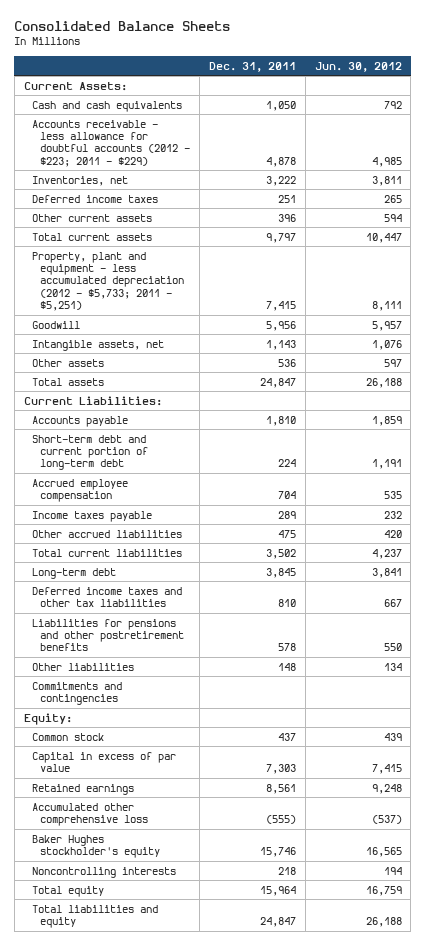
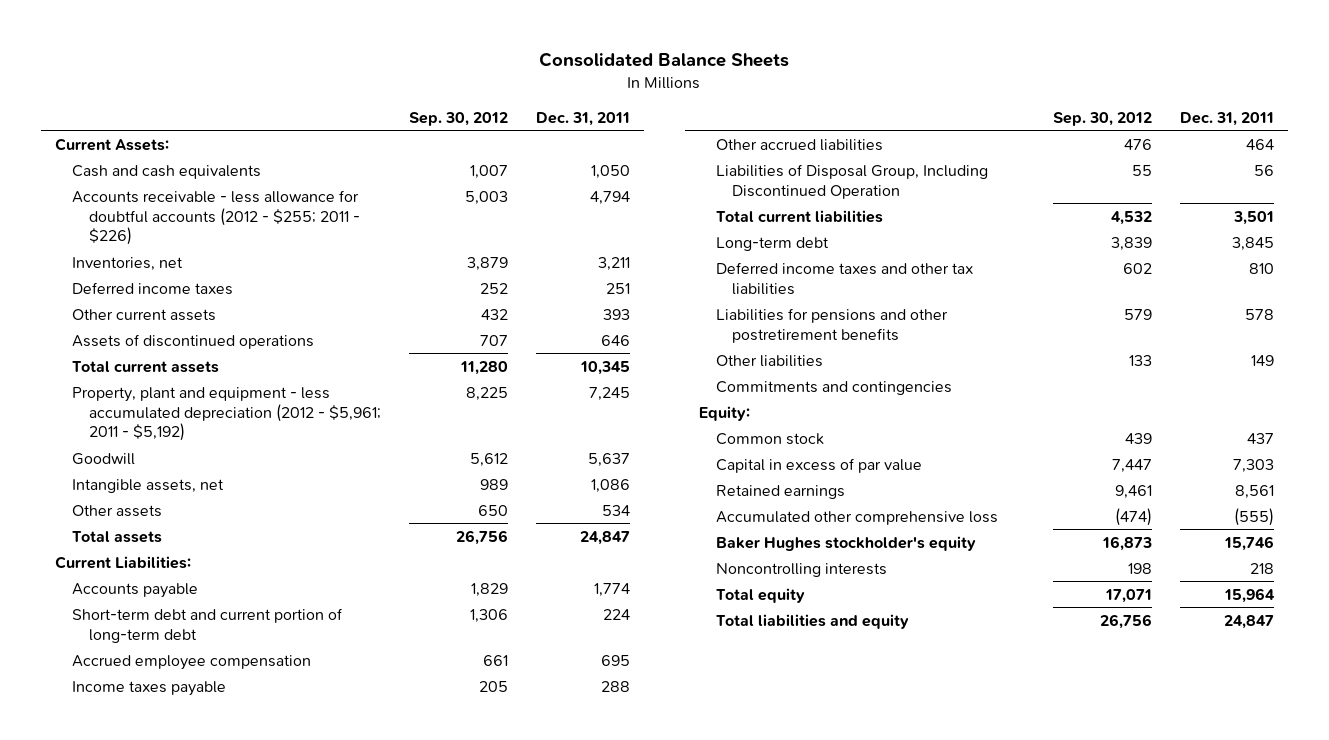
[314,61,402,72] Jun. 30, 2012 -> none
none -> [409,111,509,126] Sep. 30, 2012
[31,119,191,167] Accounts receivable - less allowance for doubtful accounts (2012 - $223; 2011 - $229) -> [72,189,360,246] Accounts receivable - less allowance for doubtful accounts (2012 - $255; 2011 - $226)
[265,156,296,167] 4,878 -> [590,190,631,205] 4,794
[265,175,296,186] 3,222 -> [598,256,631,271] 3,211
[277,213,296,222] 396 -> [603,308,631,320] 393
none -> [72,333,315,349] Assets of discontinued operations
[265,232,296,243] 9,797 -> [580,360,631,375] 10,345
[31,251,185,312] Property, plant and equipment - less accumulated depreciation (2012 - $5,733; 2011 - $5,251) -> [72,386,381,442] Property, plant and equipment - less accumulated depreciation (2012 - $5,961; 2011 - $5,192)
[265,301,296,312] 7,415 -> [589,386,631,401] 7,245
[265,320,296,331] 5,956 -> [588,452,631,467] 5,637
[265,339,296,350] 1,143 -> [591,478,631,493] 1,086
[277,358,296,367] 536 -> [602,504,631,516] 534
[265,415,296,426] 1,810 -> [594,582,631,597] 1,774
[277,490,296,499] 704 -> [601,654,631,666] 695
[277,510,296,519] 289 -> [601,680,631,692] 288
[277,529,296,538] 475 -> [1245,138,1274,150] 464
none -> [715,163,988,199] Liabilities of Disposal Group, Including Discontinued Operation
[265,548,296,559] 3,502 -> [1232,210,1274,225] 3,501
[277,662,296,671] 148 -> [1250,354,1274,366] 149

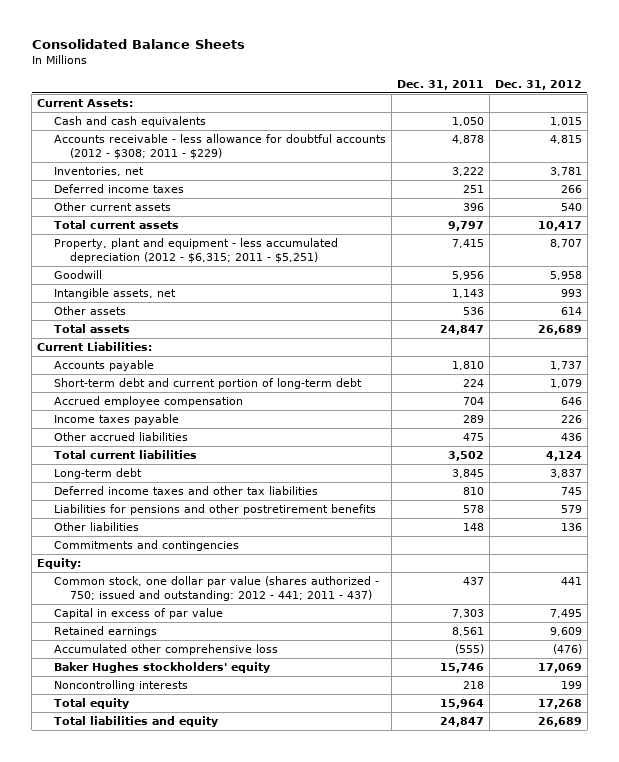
[409,111,509,126] Sep. 30, 2012 -> none
none -> [494,79,582,90] Dec. 31, 2012
[72,189,360,246] Accounts receivable - less allowance for doubtful accounts (2012 - $255; 2011 - $226) -> [53,133,386,160] Accounts receivable - less allowance for doubtful accounts (2012 - $308; 2011 - $229)
[590,190,631,205] 4,794 -> [451,134,484,144] 4,878
[598,256,631,271] 3,211 -> [451,166,484,176] 3,222
[72,333,315,349] Assets of discontinued operations -> none
[603,308,631,320] 393 -> [462,202,484,211] 396
[580,360,631,375] 10,345 -> [447,220,484,231] 9,797
[72,386,381,442] Property, plant and equipment - less accumulated depreciation (2012 - $5,961; 2011 - $5,192) -> [53,237,338,264] Property, plant and equipment - less accumulated depreciation (2012 - $6,315; 2011 - $5,251)
[589,386,631,401] 7,245 -> [451,238,484,248] 7,415
[588,452,631,467] 5,637 -> [451,270,484,280] 5,956
[591,478,631,493] 1,086 -> [451,288,484,298] 1,143
[602,504,631,516] 534 -> [462,306,484,315] 536
[594,582,631,597] 1,774 -> [451,360,484,370] 1,810
[715,163,988,199] Liabilities of Disposal Group, Including Discontinued Operation -> none
[601,654,631,666] 695 -> [462,396,484,405] 704
[601,680,631,692] 288 -> [462,414,484,423] 289
[1245,138,1274,150] 464 -> [462,432,484,441] 475
[1232,210,1274,225] 3,501 -> [447,450,484,461] 3,502
[1250,354,1274,366] 149 -> [462,522,484,531] 148
[715,432,824,445] Common stock -> [53,575,379,602] Common stock, one dollar par value (shares authorized - 750; issued and outstanding: 2012 - 441; 2011 - 437)
[715,535,976,551] Baker Hughes stockholder's equity -> [53,661,270,673] Baker Hughes stockholders' equity

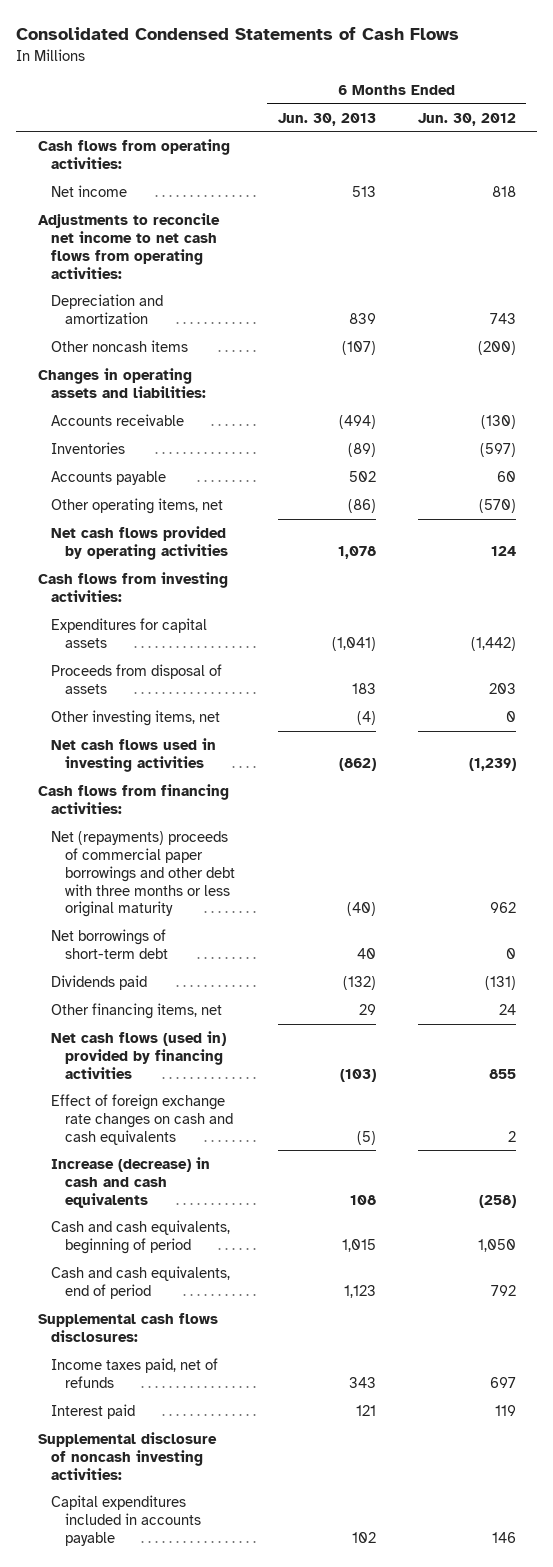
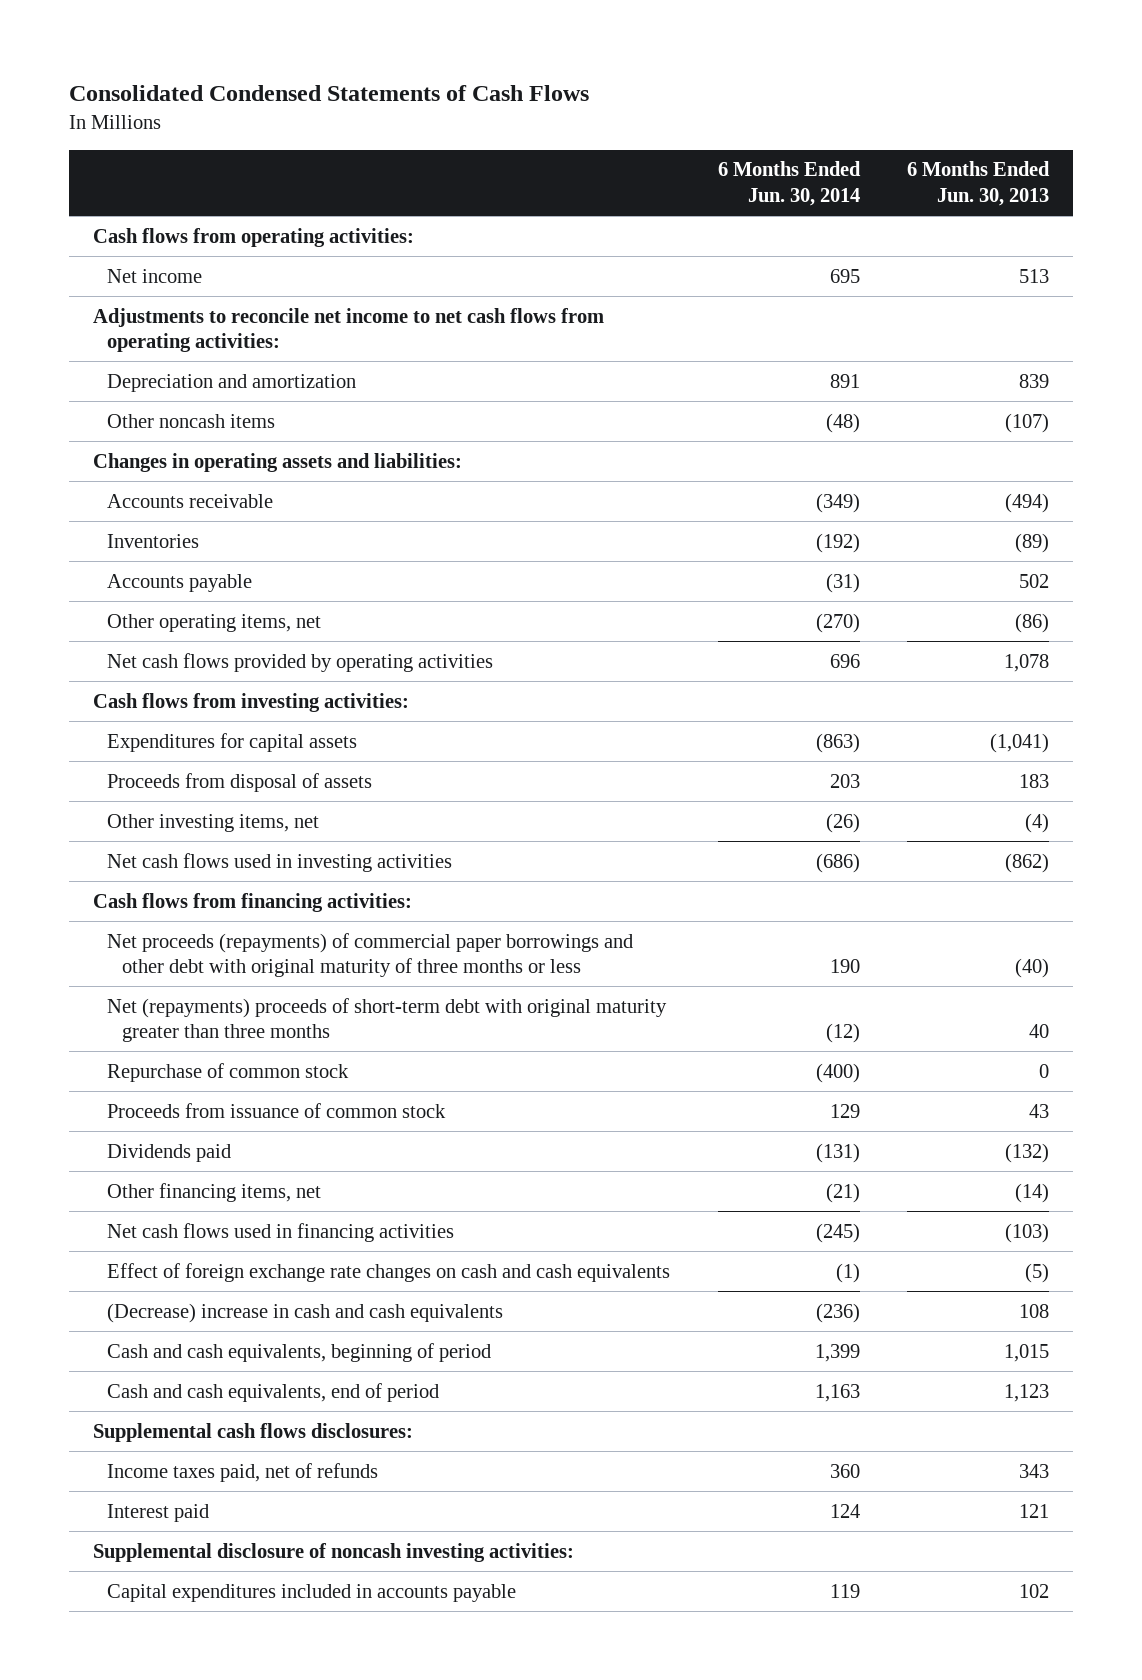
[417,112,516,126] Jun. 30, 2012 -> none
none -> [717,161,861,206] 6 Months Ended Jun. 30, 2014
[51,929,169,959] Net borrowings of short-term debt -> none
[51,831,236,918] Net (repayments) proceeds of commercial paper borrowings and other debt with three months or less original maturity -> [107,932,634,978] Net proceeds (repayments) of commercial paper borrowings and other debt with original maturity of three months or less
none -> [107,997,668,1043] Net (repayments) proceeds of short-term debt with original maturity greater than three months
none -> [107,1062,350,1082] Repurchase of common stock
none -> [107,1102,447,1118] Proceeds from issuance of common stock
[358,1004,376,1016] 29 -> [1014,1182,1049,1203] (14)
[51,1031,227,1079] Net cash flows (used in) provided by financing activities -> [107,1222,455,1242] Net cash flows used in financing activities
[51,1157,211,1208] Increase (decrease) in cash and cash equivalents -> [107,1302,504,1323] (Decrease) increase in cash and cash equivalents

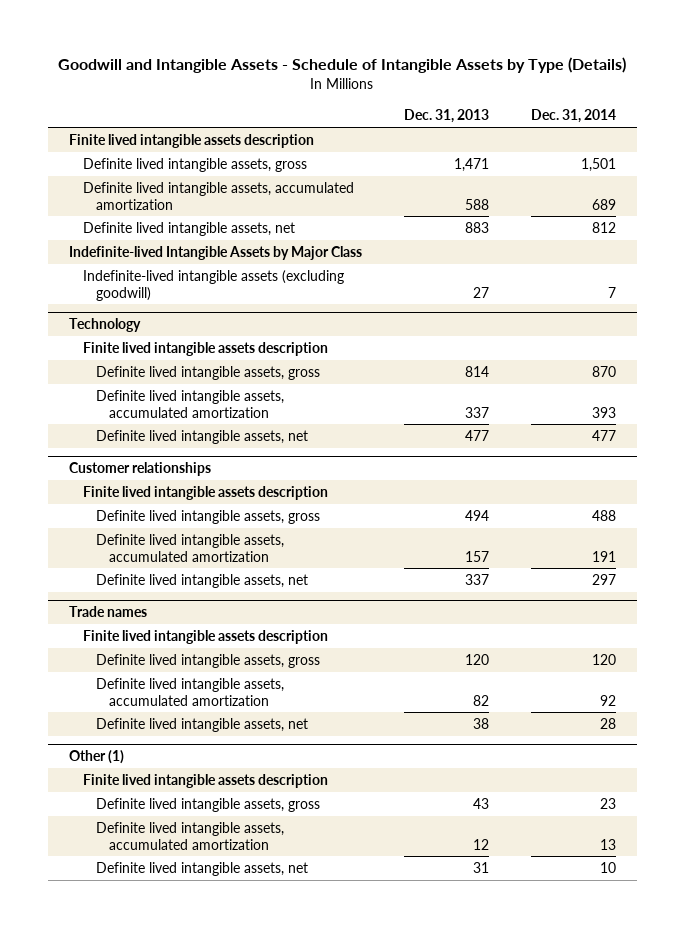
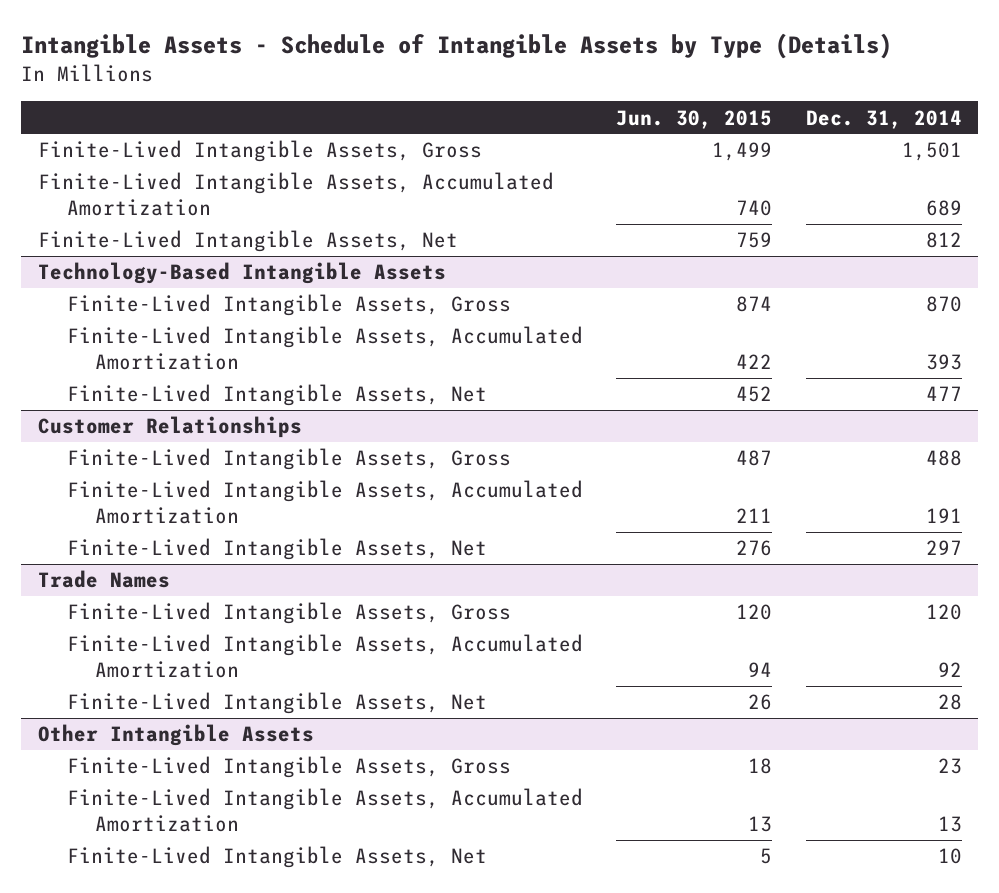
[58,57,627,74] Goodwill and Intangible Assets - Schedule of Intangible Assets by Type (Details) -> [21,33,893,60] Intangible Assets - Schedule of Intangible Assets by Type (Details)
[403,109,489,124] Dec. 31, 2013 -> none
none -> [616,109,773,129] Jun. 30, 2015
[69,133,315,148] Finite lived intangible assets description -> none
[69,245,363,260] Indefinite-lived Intangible Assets by Major Class -> none
[82,269,344,301] Indefinite-lived intangible assets (excluding goodwill) -> none
[69,318,142,333] Technology -> none
[82,341,328,356] Finite lived intangible assets description -> none
[82,485,328,500] Finite lived intangible assets description -> none
[82,629,328,644] Finite lived intangible assets description -> none
[82,773,328,788] Finite lived intangible assets description -> none
[82,157,307,172] Definite lived intangible assets, gross -> [37,140,482,163] Finite-Lived Intangible Assets, Gross
[82,181,354,210] Definite lived intangible assets, accumulated amortization -> [37,172,554,217] Finite-Lived Intangible Assets, Accumulated Amortization
[82,221,295,236] Definite lived intangible assets, net -> [37,230,458,253] Finite-Lived Intangible Assets, Net
none -> [37,262,446,285] Technology-Based Intangible Assets
[95,365,320,380] Definite lived intangible assets, gross -> [66,294,511,317] Finite-Lived Intangible Assets, Gross
[95,389,284,418] Definite lived intangible assets, accumulated amortization -> [66,326,583,371] Finite-Lived Intangible Assets, Accumulated Amortization
[95,429,308,444] Definite lived intangible assets, net -> [66,384,487,407] Finite-Lived Intangible Assets, Net
[69,462,212,477] Customer relationships -> [37,416,302,439] Customer Relationships
[95,509,320,524] Definite lived intangible assets, gross -> [66,448,511,471] Finite-Lived Intangible Assets, Gross
[95,533,284,562] Definite lived intangible assets, accumulated amortization -> [66,480,583,525] Finite-Lived Intangible Assets, Accumulated Amortization
[95,573,308,588] Definite lived intangible assets, net -> [66,538,487,561] Finite-Lived Intangible Assets, Net
[69,606,148,618] Trade names -> [37,570,170,589] Trade Names
[95,653,320,668] Definite lived intangible assets, gross -> [66,602,511,625] Finite-Lived Intangible Assets, Gross
[95,677,284,706] Definite lived intangible assets, accumulated amortization -> [66,634,583,679] Finite-Lived Intangible Assets, Accumulated Amortization
[95,717,308,732] Definite lived intangible assets, net -> [66,692,487,715] Finite-Lived Intangible Assets, Net
[69,750,125,765] Other (1) -> [37,724,314,747] Other Intangible Assets
[95,797,320,812] Definite lived intangible assets, gross -> [66,756,511,779] Finite-Lived Intangible Assets, Gross
[95,821,284,850] Definite lived intangible assets, accumulated amortization -> [66,788,583,833] Finite-Lived Intangible Assets, Accumulated Amortization
[95,861,308,876] Definite lived intangible assets, net -> [66,846,487,869] Finite-Lived Intangible Assets, Net

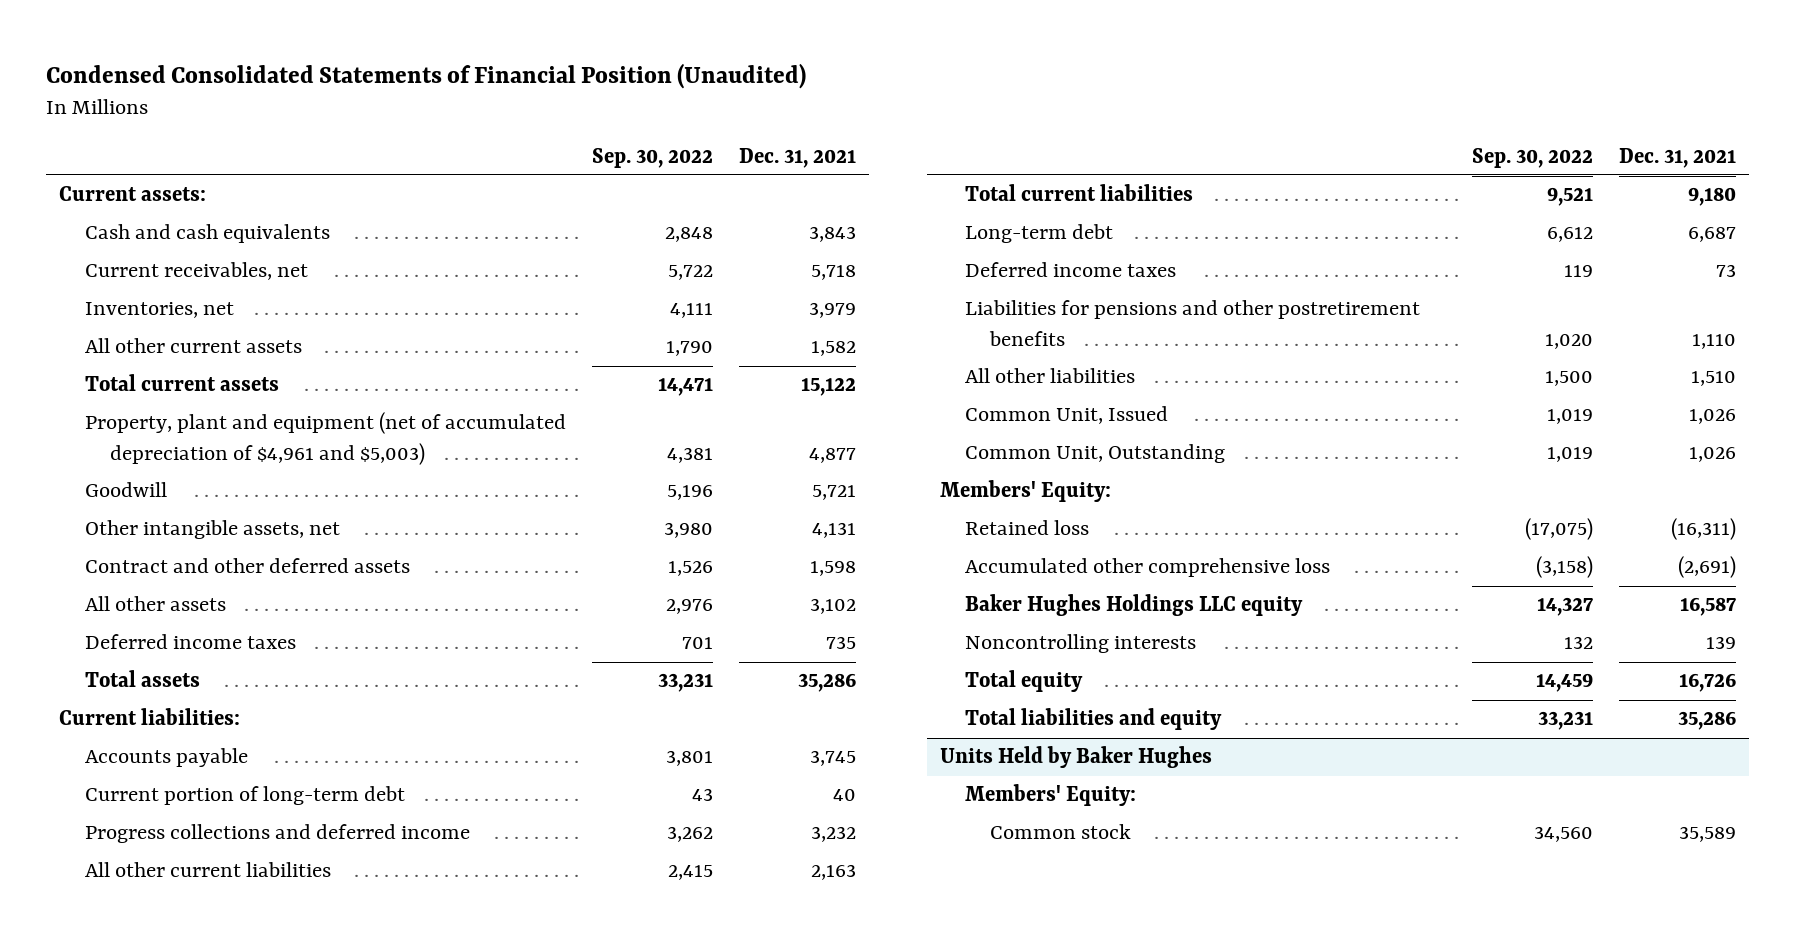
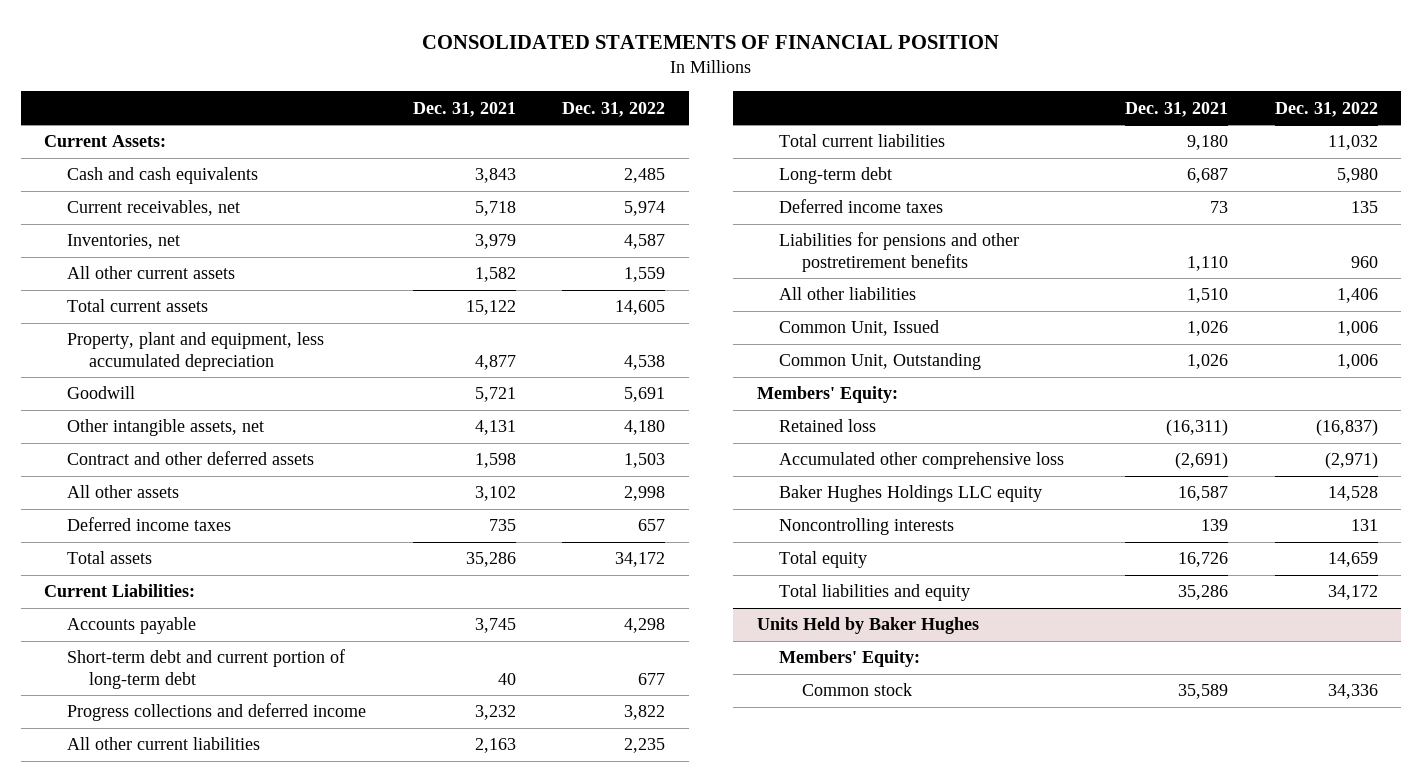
[46,62,807,89] Condensed Consolidated Statements of Financial Position (Unaudited) -> [422,34,1000,49] CONSOLIDATED STATEMENTS OF FINANCIAL POSITION
[591,147,713,168] Sep. 30, 2022 -> none
none -> [562,101,666,117] Dec. 31, 2022
[59,186,207,202] Current assets: -> [44,135,167,148] Current Assets:
[84,412,566,465] Property, plant and equipment (net of accumulated depreciation of $4,961 and $5,003) -> [66,332,324,371] Property, plant and equipment, less accumulated depreciation
[59,708,241,726] Current liabilities: -> [44,584,196,598] Current Liabilities:
[84,786,405,806] Current portion of long-term debt -> [66,649,345,689] Short-term debt and current portion of long-term debt

